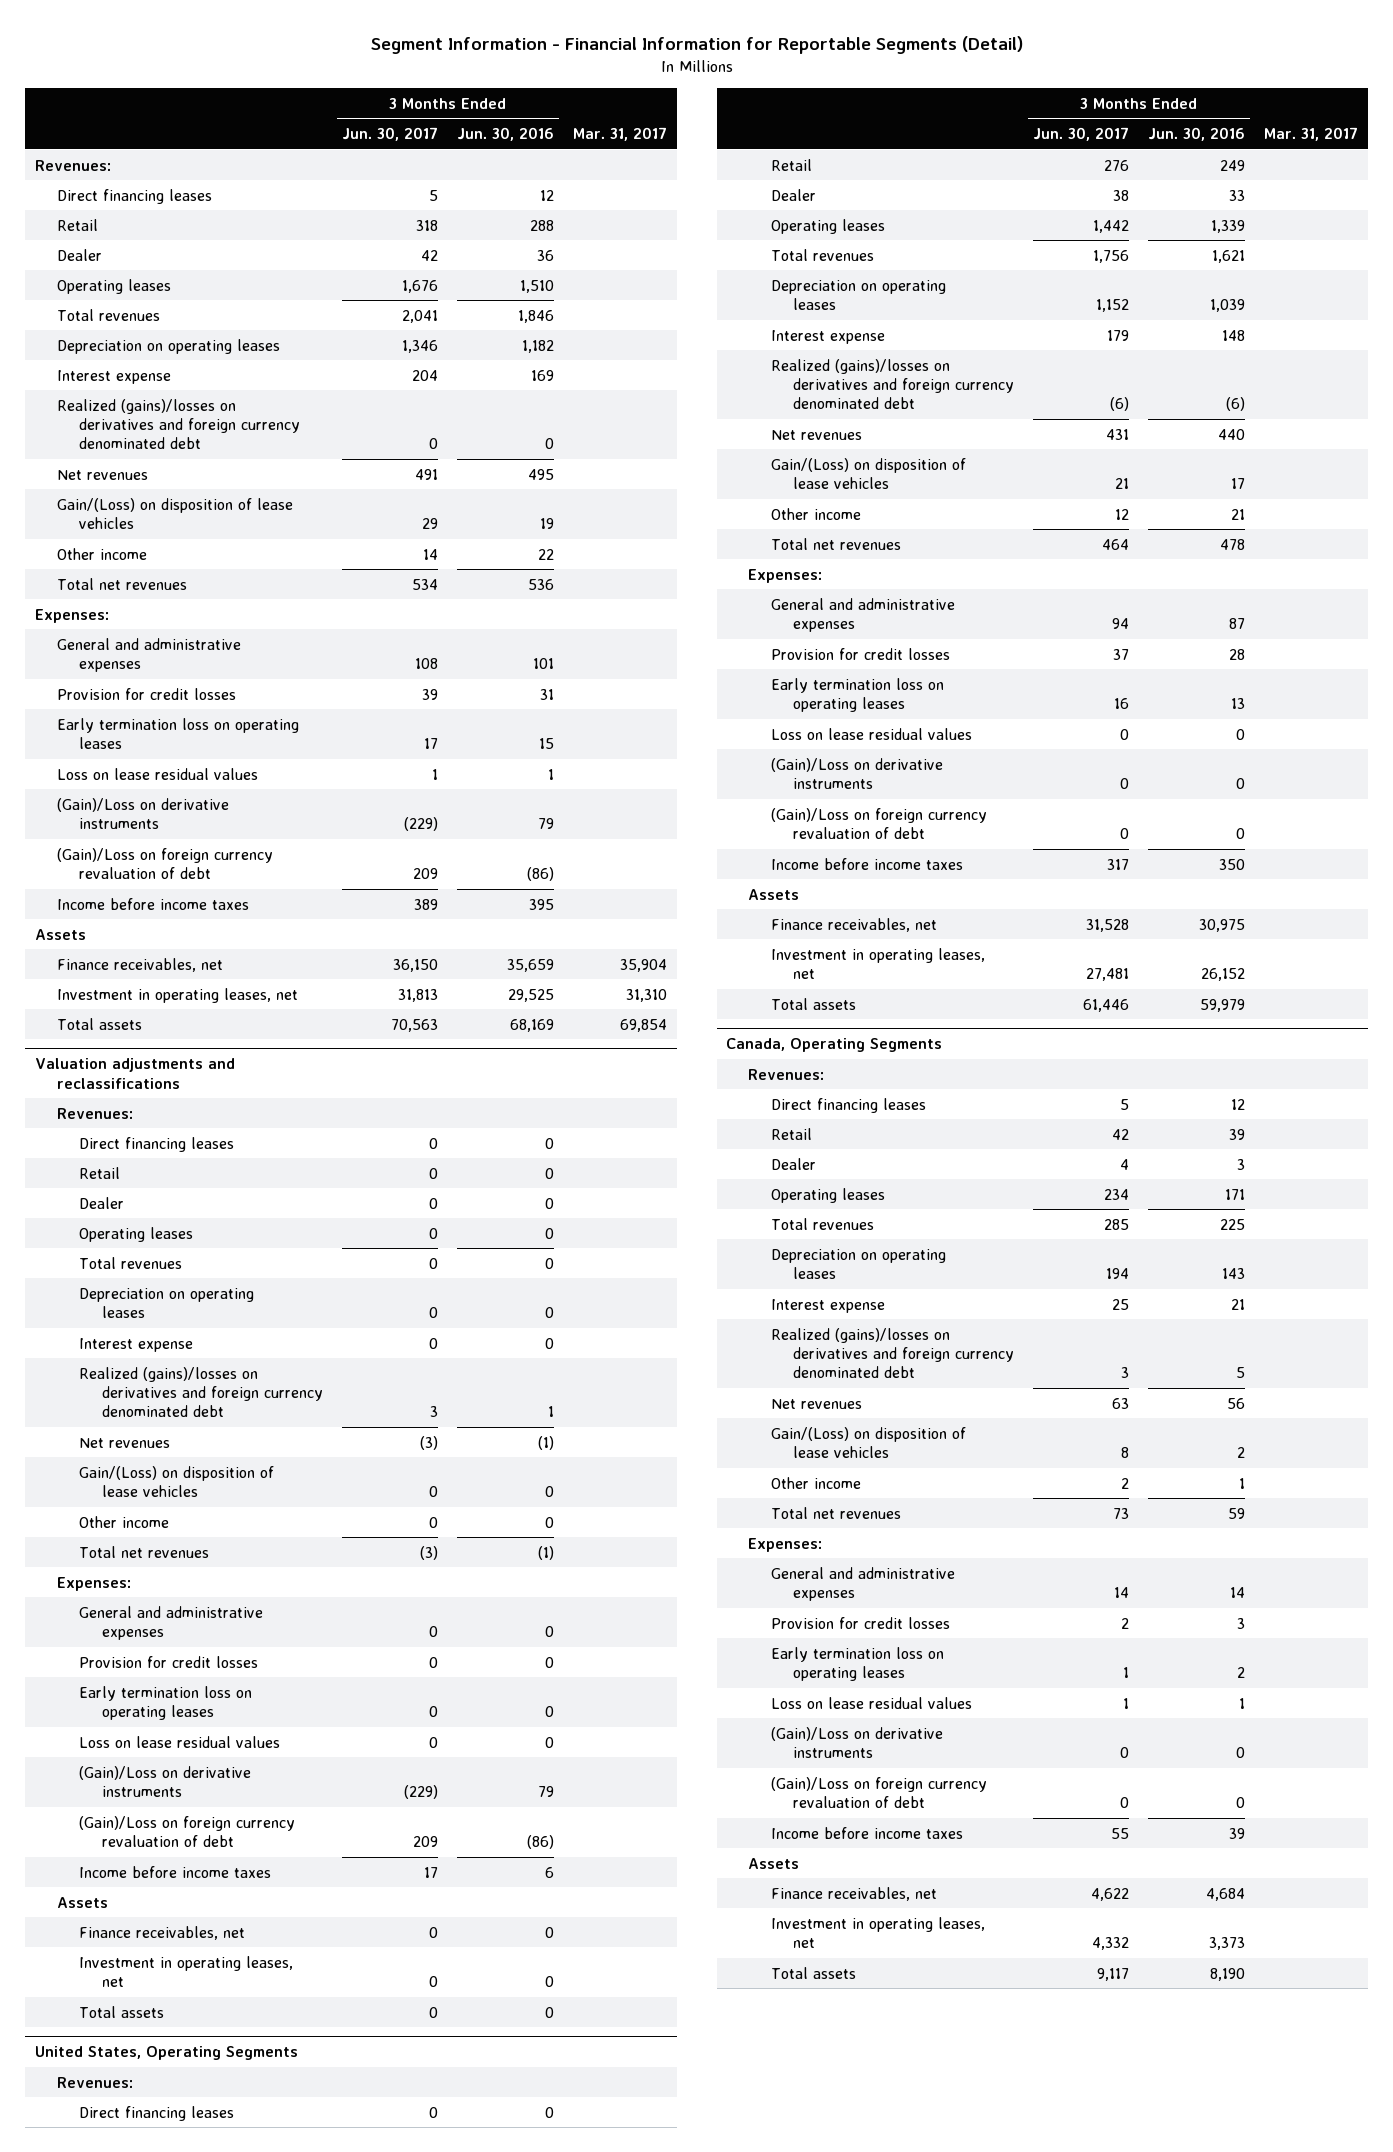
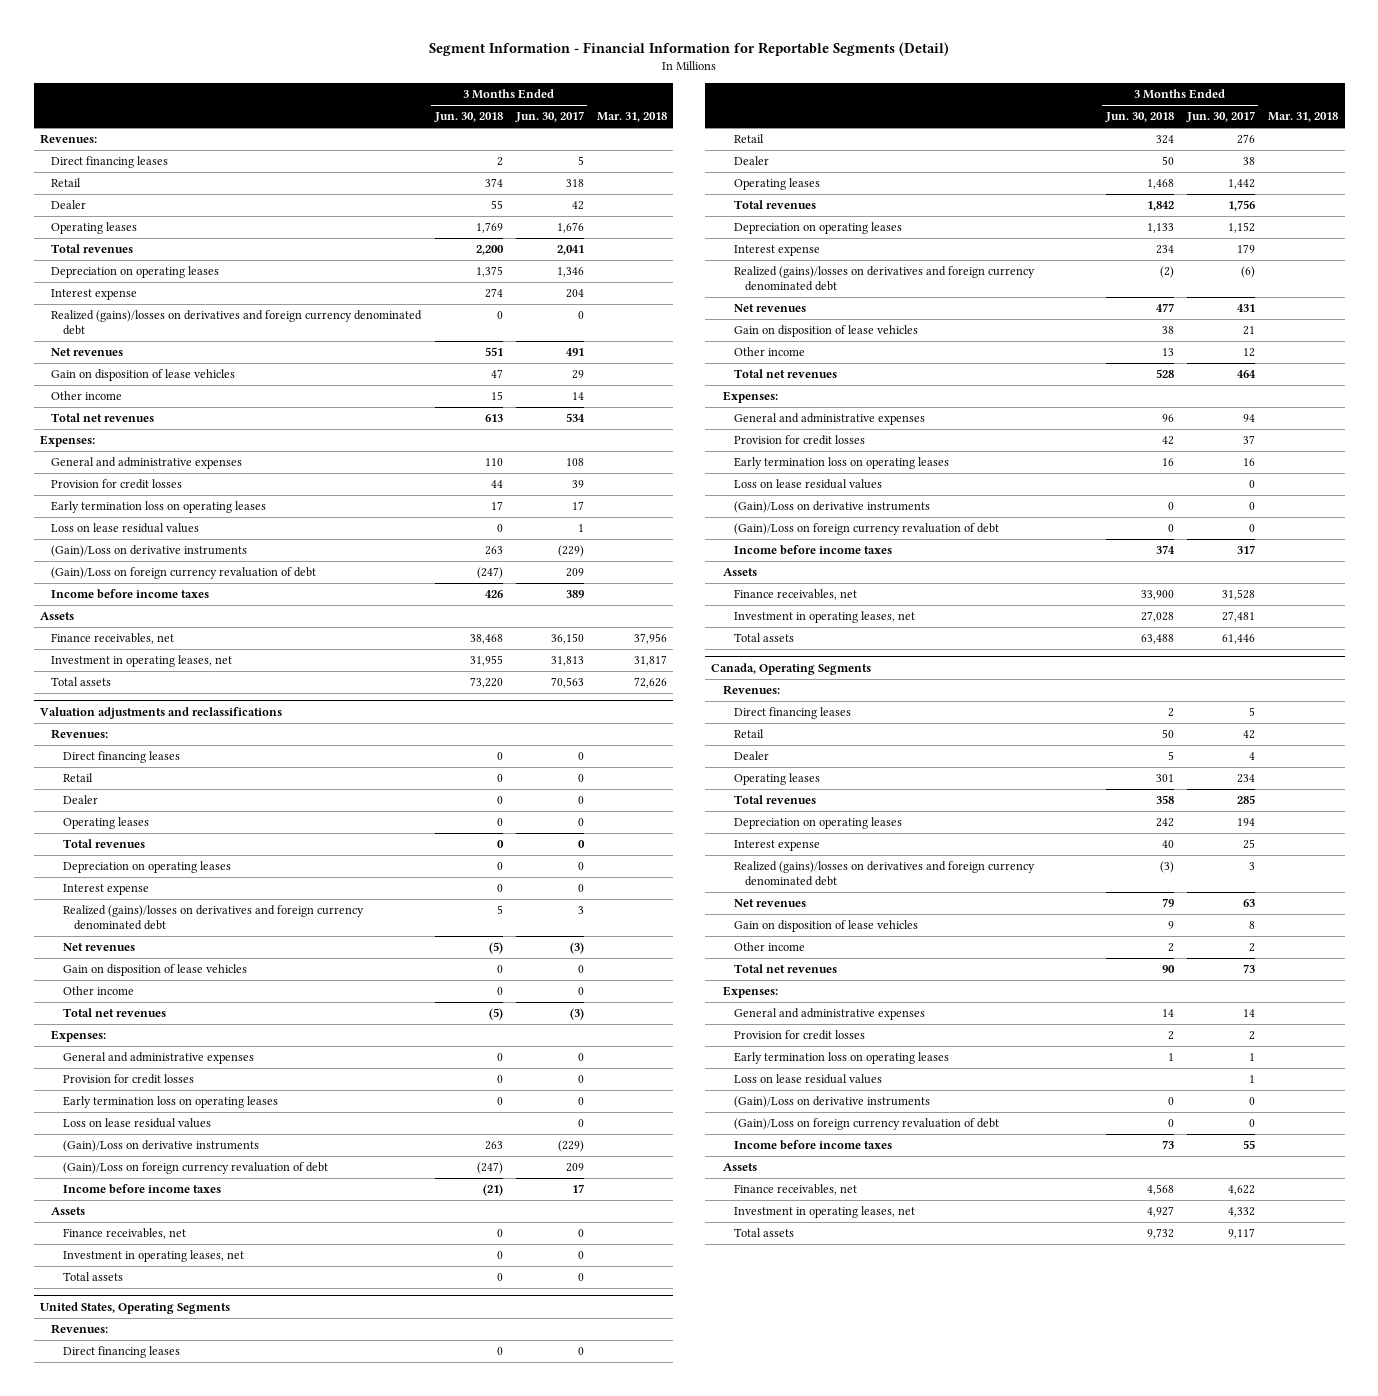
[456,127,554,142] Jun. 30, 2016 -> none
[572,127,667,142] Mar. 31, 2017 -> none
none -> [433,112,503,123] Jun. 30, 2018
none -> [596,112,667,123] Mar. 31, 2018
[57,497,294,529] Gain/(Loss) on disposition of lease vehicles -> [51,369,236,382] Gain on disposition of lease vehicles
[79,1465,275,1497] Gain/(Loss) on disposition of lease vehicles -> [62,964,247,977] Gain on disposition of lease vehicles
[770,457,966,489] Gain/(Loss) on disposition of lease vehicles -> [733,325,918,338] Gain on disposition of lease vehicles
[770,1426,966,1458] Gain/(Loss) on disposition of lease vehicles -> [733,920,918,933] Gain on disposition of lease vehicles

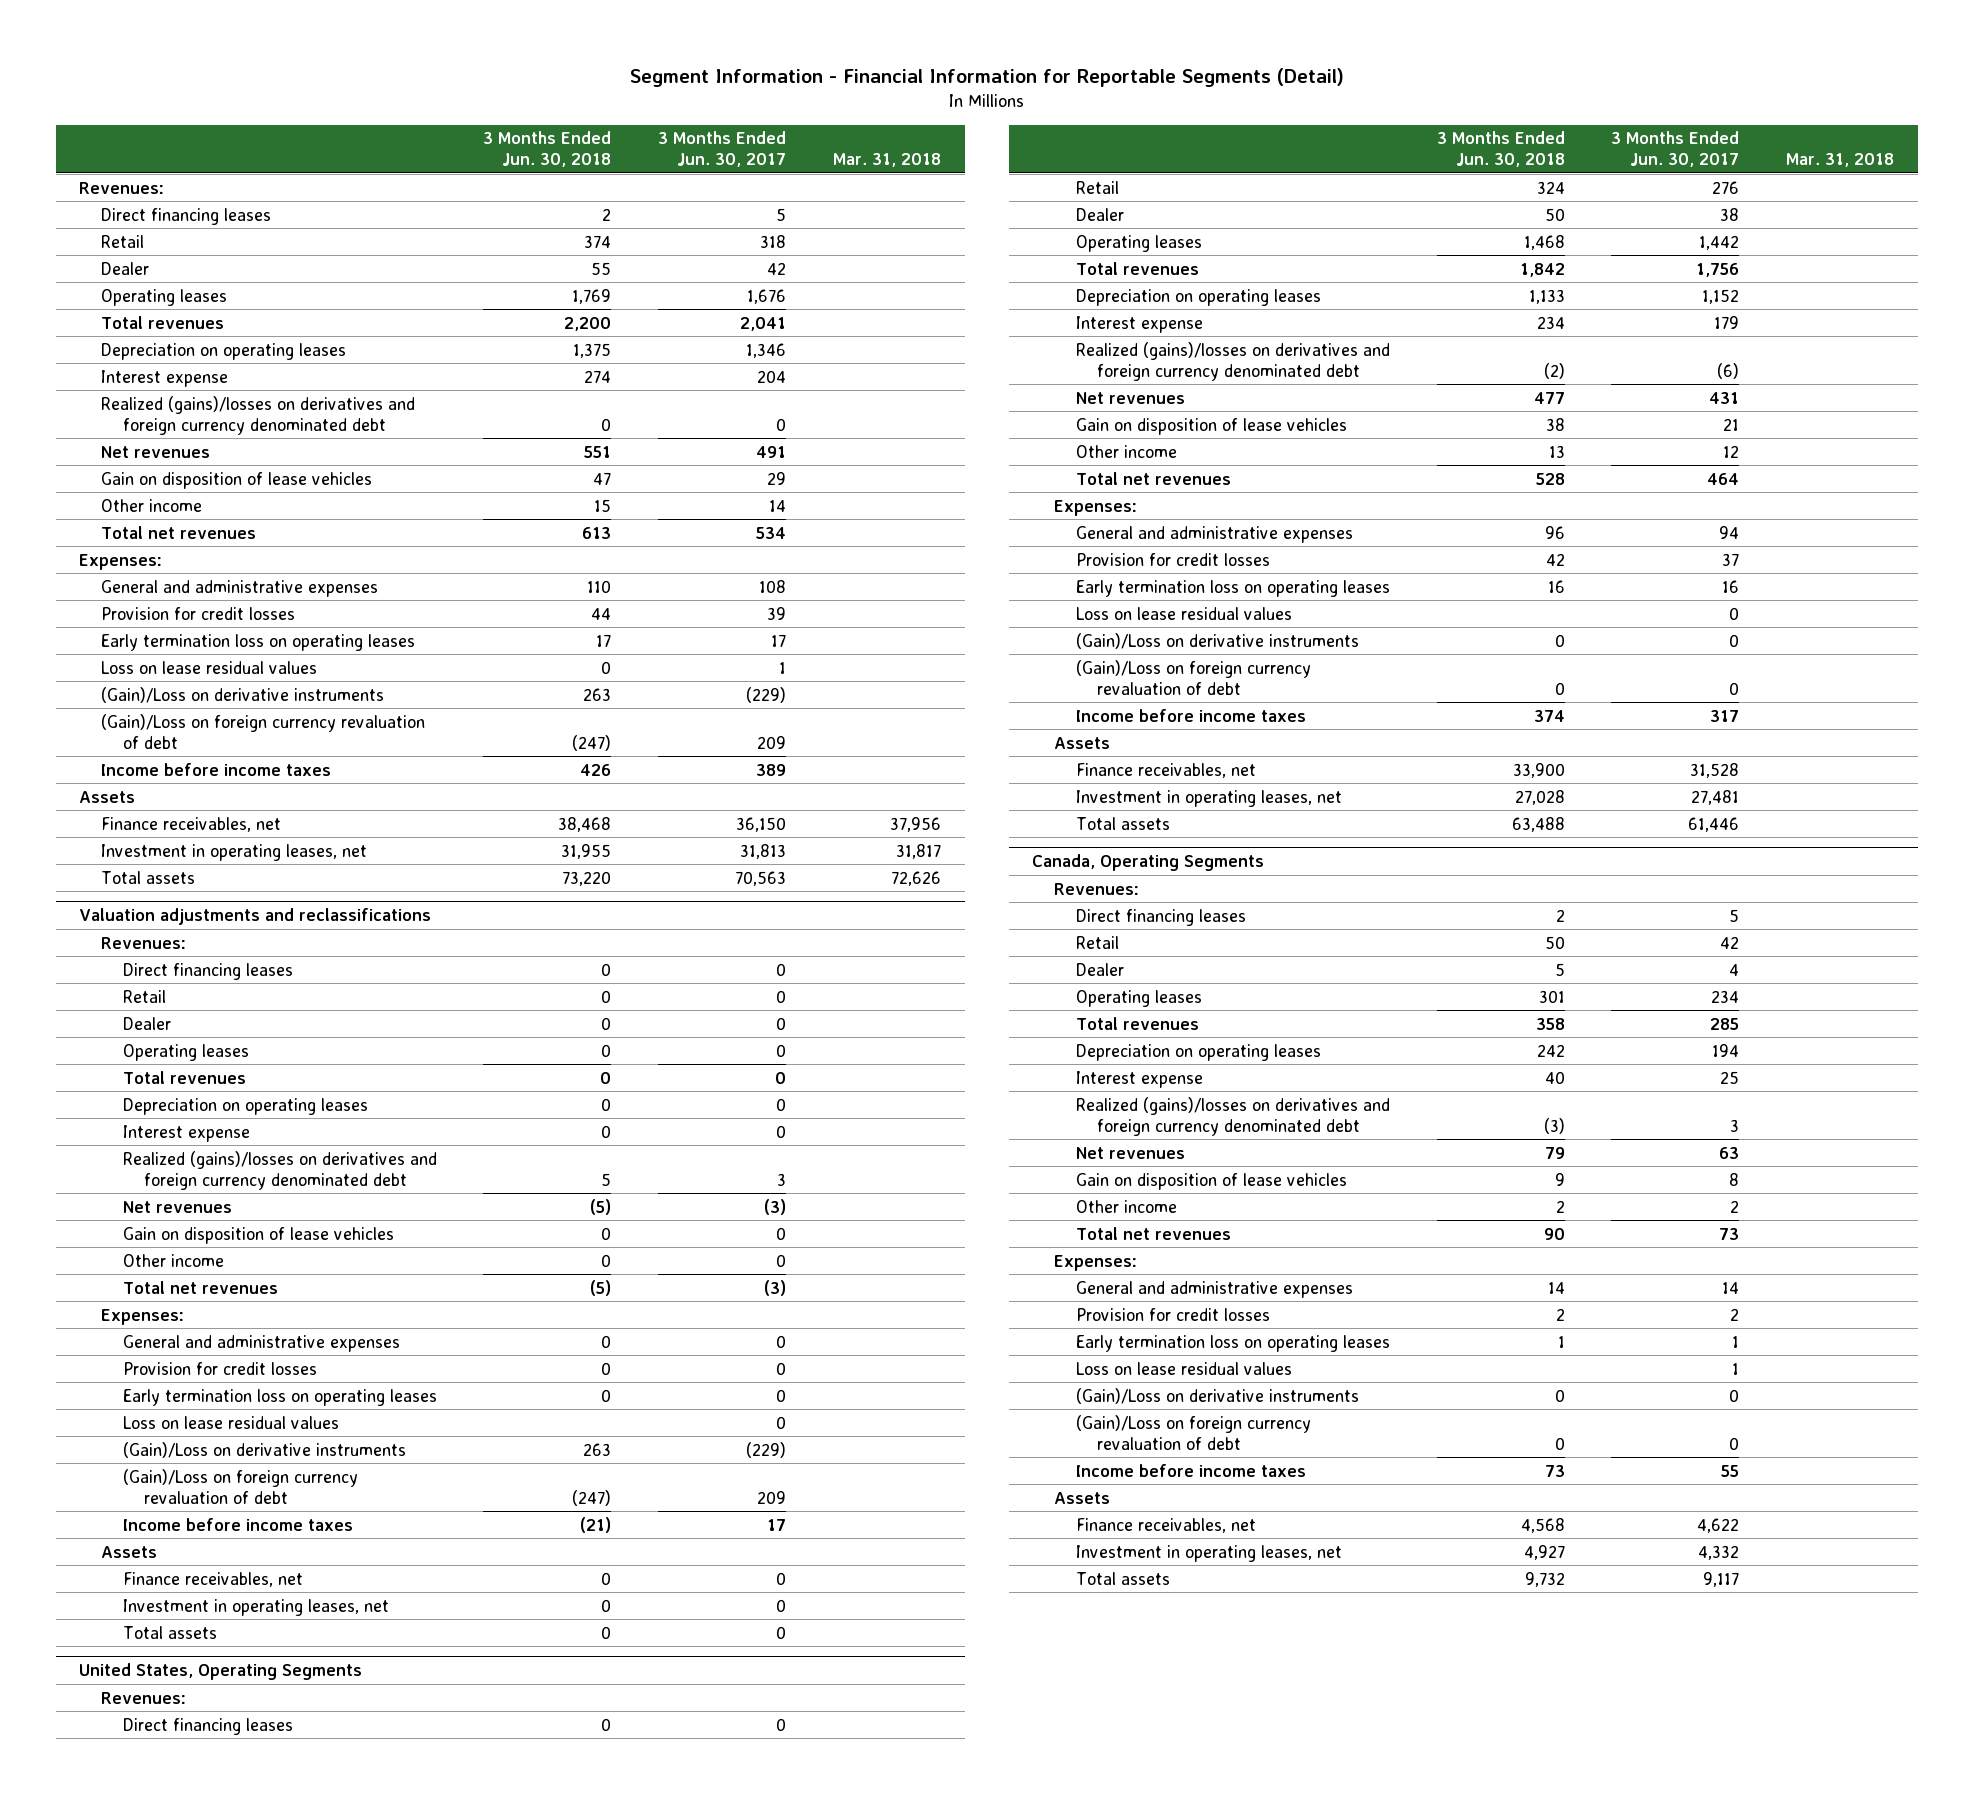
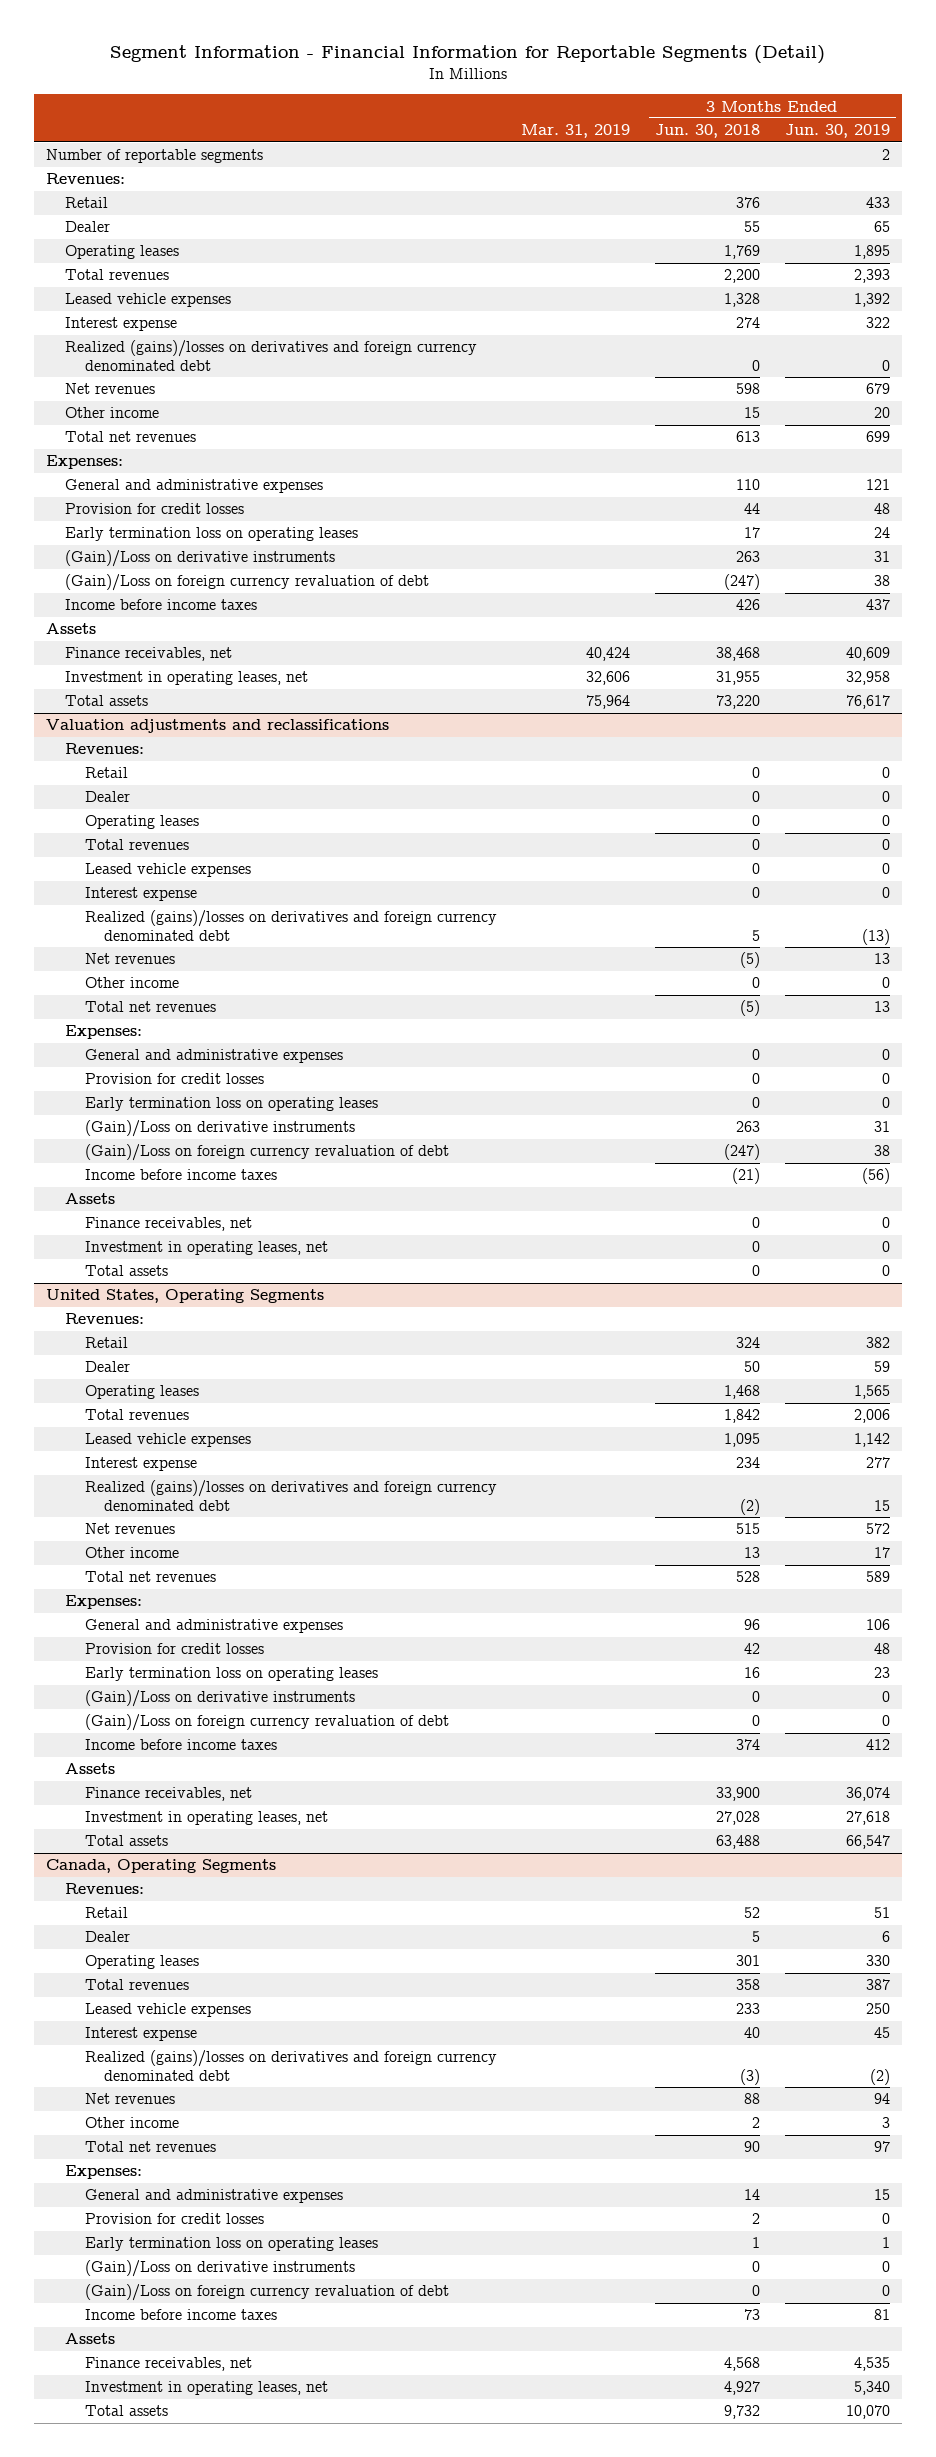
[658,131,787,168] 3 Months Ended Jun. 30, 2017 -> none
[833,153,942,168] Mar. 31, 2018 -> none
none -> [521,124,631,139] Mar. 31, 2019
none -> [784,124,890,139] Jun. 30, 2019
none -> [45,149,263,164] Number of reportable segments
[100,207,271,225] Direct financing leases -> none
[584,234,612,248] 374 -> [736,197,761,209] 376
[100,342,346,360] Depreciation on operating leases -> none
none -> [65,293,232,308] Leased vehicle expenses
[100,471,372,489] Gain on disposition of lease vehicles -> none
[584,445,612,458] 551 -> [736,383,761,395] 598
[100,660,317,674] Loss on lease residual values -> none
[122,962,293,980] Direct financing leases -> none
[122,1097,368,1115] Depreciation on operating leases -> none
none -> [84,863,251,878] Leased vehicle expenses
[122,1226,394,1244] Gain on disposition of lease vehicles -> none
[122,1415,339,1429] Loss on lease residual values -> none
[122,1717,293,1735] Direct financing leases -> none
[1075,288,1321,306] Depreciation on operating leases -> none
none -> [84,1433,251,1448] Leased vehicle expenses
[1075,417,1347,435] Gain on disposition of lease vehicles -> none
[1533,391,1565,404] 477 -> [736,1523,761,1535] 515
[1075,606,1292,620] Loss on lease residual values -> none
[1075,908,1246,926] Direct financing leases -> none
[1544,935,1565,949] 50 -> [744,1907,761,1919] 52
[1075,1043,1321,1061] Depreciation on operating leases -> none
none -> [84,2003,251,2018] Leased vehicle expenses
[1075,1172,1347,1190] Gain on disposition of lease vehicles -> none
[1544,1146,1565,1159] 79 -> [744,2093,761,2105] 88
[1075,1361,1292,1375] Loss on lease residual values -> none

